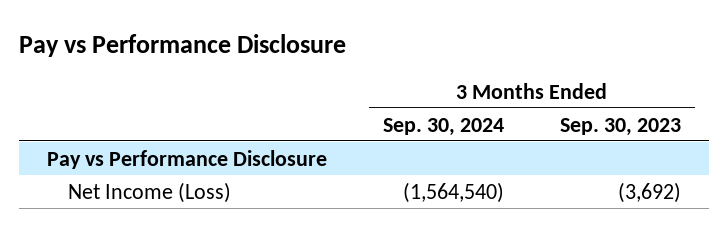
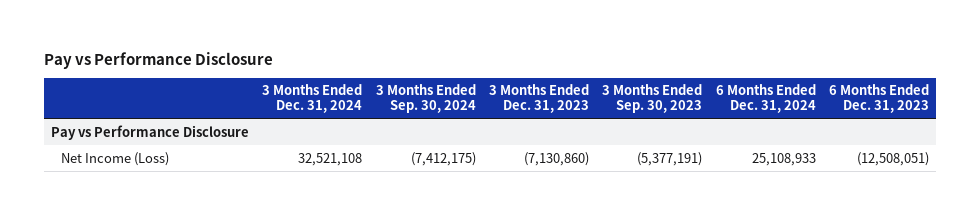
none -> [262,84,363,114] 3 Months Ended Dec. 31, 2024
none -> [489,84,590,114] 3 Months Ended Dec. 31, 2023
none -> [715,84,816,114] 6 Months Ended Dec. 31, 2024
none -> [829,84,930,114] 6 Months Ended Dec. 31, 2023
[402,181,504,203] (1,564,540) -> [410,151,476,166] (7,412,175)
[618,181,682,203] (3,692) -> [637,151,703,166] (5,377,191)

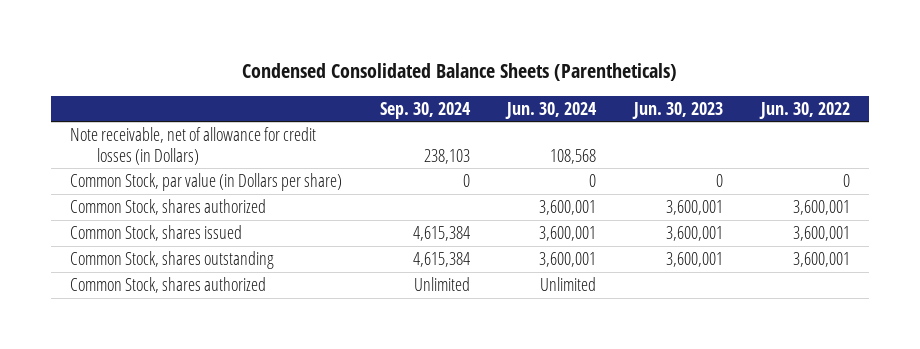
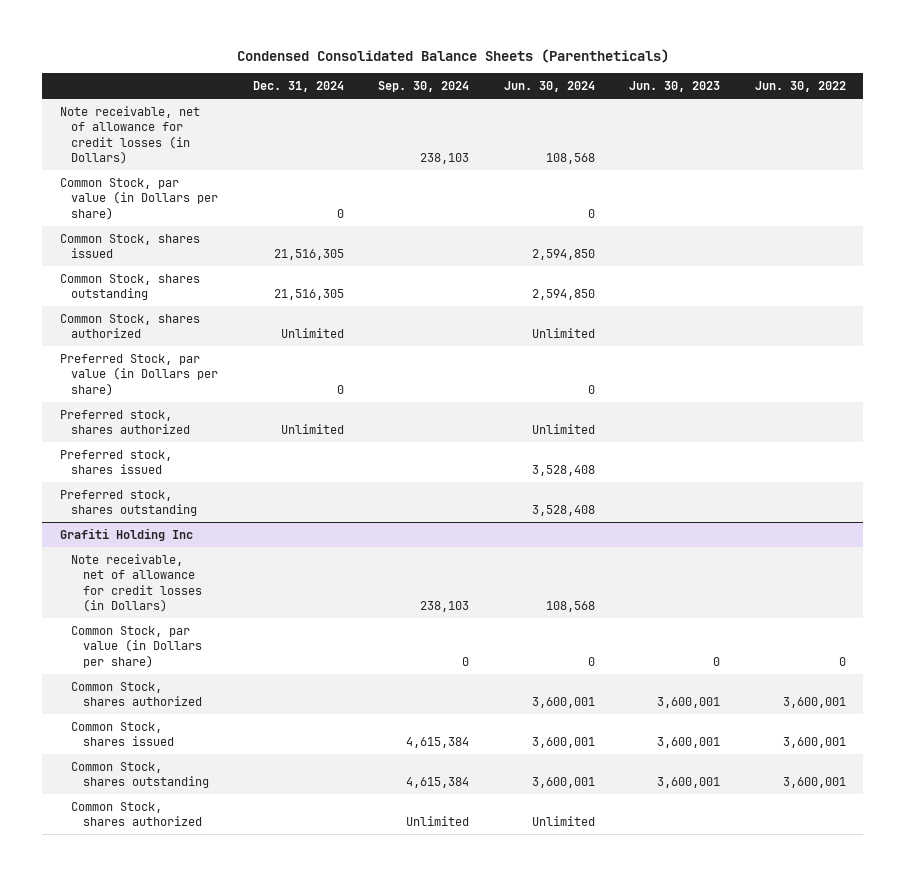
none -> [252,81,344,93] Dec. 31, 2024
none -> [59,177,219,220] Common Stock, par value (in Dollars per share)
none -> [59,233,200,259] Common Stock, shares issued
none -> [59,273,200,301] Common Stock, shares outstanding
none -> [59,313,200,339] Common Stock, shares authorized
none -> [59,353,219,396] Preferred Stock, par value (in Dollars per share)
none -> [59,409,191,435] Preferred stock, shares authorized
none -> [59,449,172,475] Preferred stock, shares issued
none -> [59,489,198,517] Preferred stock, shares outstanding
none -> [59,527,193,541] Grafiti Holding Inc
none -> [71,553,202,613] Note receivable, net of allowance for credit losses (in Dollars)

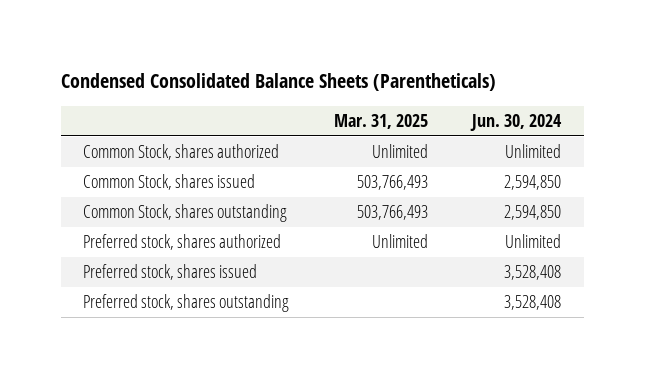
[252,81,344,93] Dec. 31, 2024 -> none
[378,81,470,93] Sep. 30, 2024 -> none
[629,81,721,93] Jun. 30, 2023 -> none
[754,81,846,93] Jun. 30, 2022 -> none
none -> [333,114,428,130] Mar. 31, 2025
[59,105,200,165] Note receivable, net of allowance for credit losses (in Dollars) -> none
[59,177,219,220] Common Stock, par value (in Dollars per share) -> none
[59,313,200,339] Common Stock, shares authorized -> [83,144,280,161] Common Stock, shares authorized
[59,353,219,396] Preferred Stock, par value (in Dollars per share) -> none
[59,527,193,541] Grafiti Holding Inc -> none
[71,553,202,613] Note receivable, net of allowance for credit losses (in Dollars) -> none
[71,625,202,668] Common Stock, par value (in Dollars per share) -> none
[71,681,202,707] Common Stock, shares authorized -> none
[71,721,174,747] Common Stock, shares issued -> none
[71,761,209,789] Common Stock, shares outstanding -> none
[71,801,202,827] Common Stock, shares authorized -> none

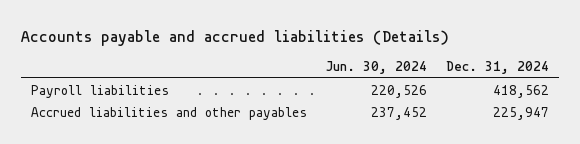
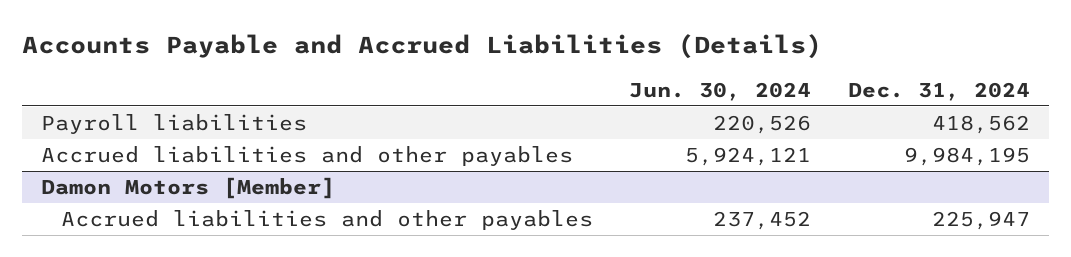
[21,29,450,46] Accounts payable and accrued liabilities (Details) -> [22,34,823,60] Accounts Payable and Accrued Liabilities (Details)
none -> [40,146,573,167] Accrued liabilities and other payables
none -> [40,177,335,200] Damon Motors [Member]

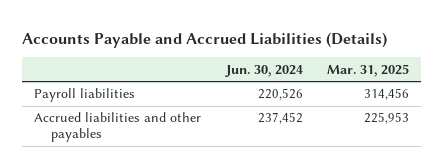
[848,81,1031,101] Dec. 31, 2024 -> none
none -> [326,63,409,77] Mar. 31, 2025
[40,146,573,167] Accrued liabilities and other payables -> none
[40,177,335,200] Damon Motors [Member] -> none

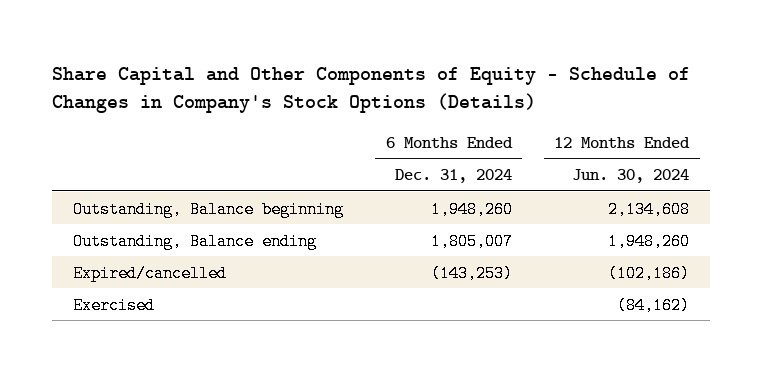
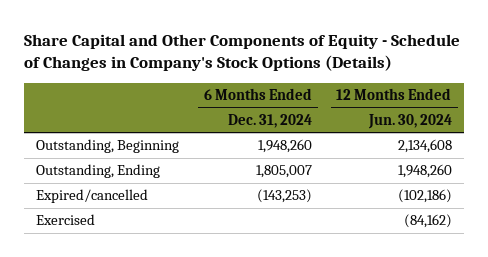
[73,200,345,218] Outstanding, Balance beginning -> [36,139,180,154] Outstanding, Beginning
[73,232,318,250] Outstanding, Balance ending -> [36,164,161,179] Outstanding, Ending

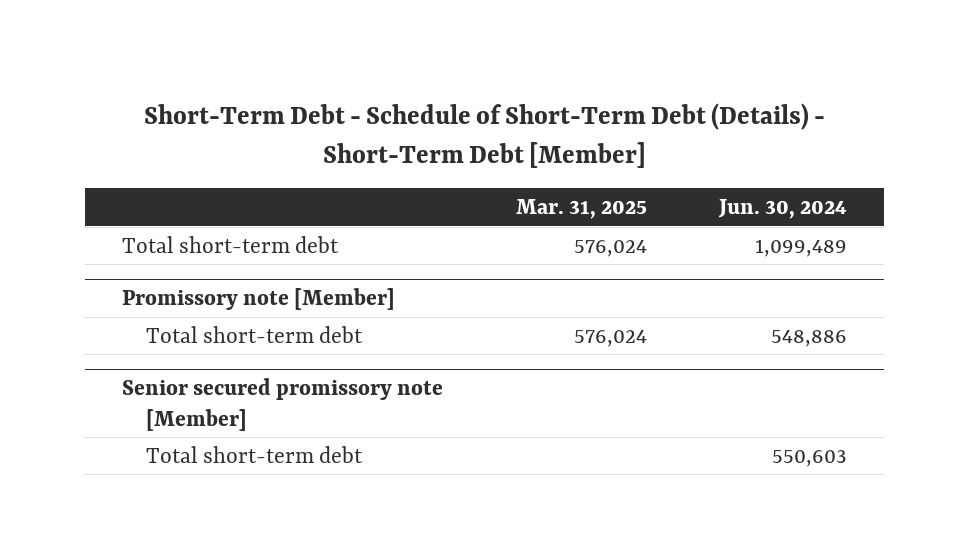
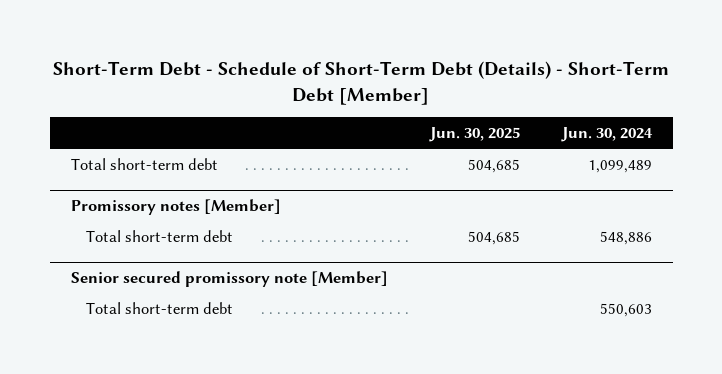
[515,199,647,220] Mar. 31, 2025 -> none
none -> [428,127,520,143] Jun. 30, 2025
[121,288,395,311] Promissory note [Member] -> [70,199,281,216] Promissory notes [Member]

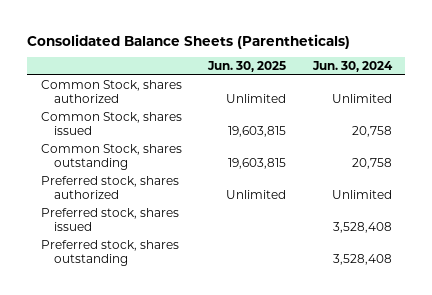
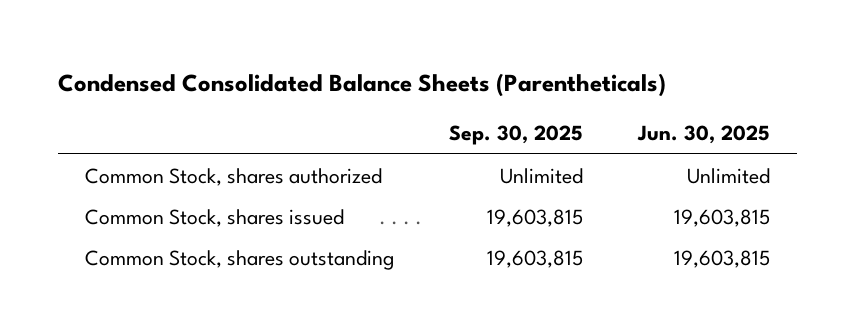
[27,33,351,49] Consolidated Balance Sheets (Parentheticals) -> [57,72,666,97] Condensed Consolidated Balance Sheets (Parentheticals)
[311,61,393,73] Jun. 30, 2024 -> none
none -> [449,125,584,146] Sep. 30, 2025
[40,175,179,200] Preferred stock, shares authorized -> none
[40,207,179,232] Preferred stock, shares issued -> none
[40,239,179,267] Preferred stock, shares outstanding -> none

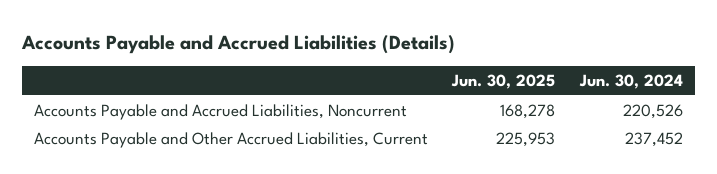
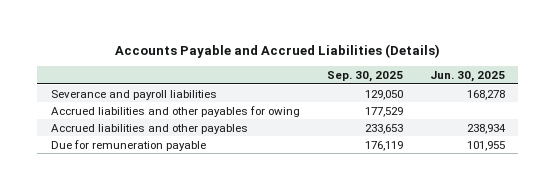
[578,74,683,90] Jun. 30, 2024 -> none
none -> [326,71,403,83] Sep. 30, 2025
[34,103,408,120] Accounts Payable and Accrued Liabilities, Noncurrent -> [50,89,217,100] Severance and payroll liabilities
none -> [50,105,300,117] Accrued liabilities and other payables for owing
[34,131,429,148] Accounts Payable and Other Accrued Liabilities, Current -> [50,123,248,134] Accrued liabilities and other payables
[496,131,556,147] 225,953 -> [466,123,506,134] 238,934
none -> [50,139,206,151] Due for remuneration payable

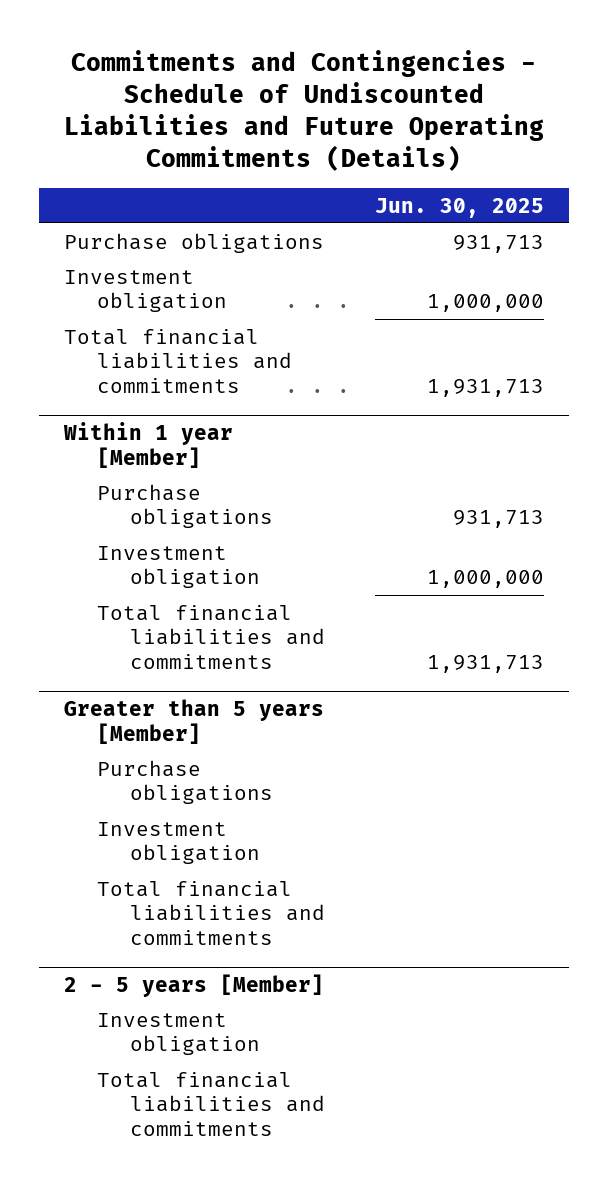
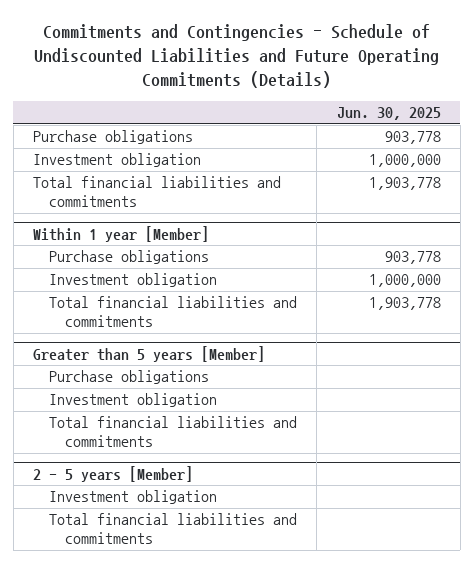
[453,234,545,253] 931,713 -> [384,131,441,145] 903,778
[427,379,545,398] 1,931,713 -> [368,177,441,191] 1,903,778
[453,510,545,529] 931,713 -> [384,251,441,265] 903,778
[427,655,545,674] 1,931,713 -> [368,297,441,311] 1,903,778

